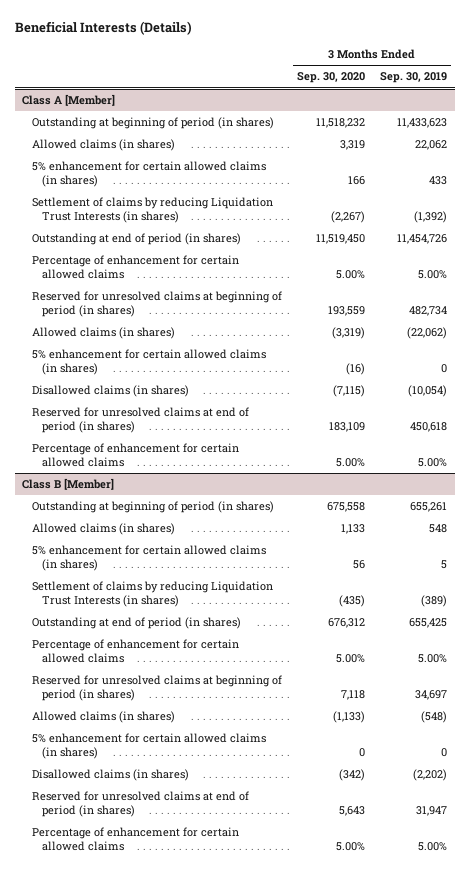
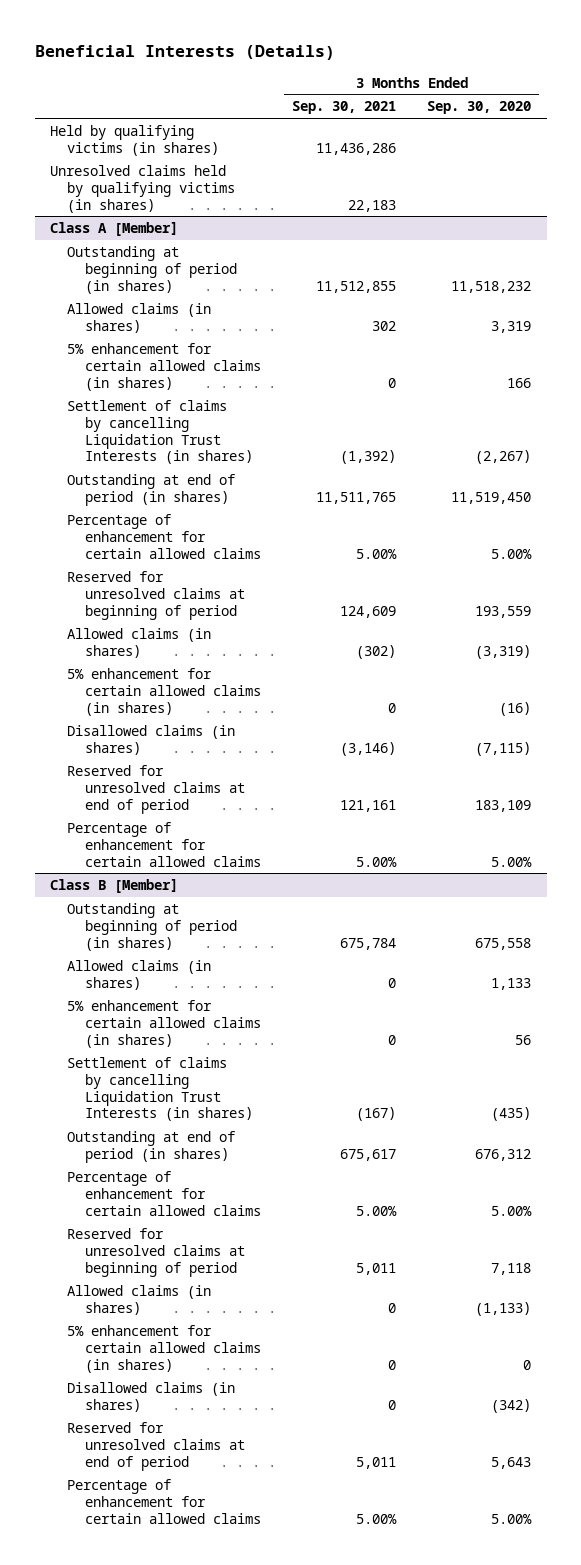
[380,72,448,84] Sep. 30, 2019 -> none
none -> [291,101,396,115] Sep. 30, 2021
none -> [50,124,220,156] Held by qualifying victims (in shares)
none -> [50,164,236,213] Unresolved claims held by qualifying victims (in shares)
[32,197,274,224] Settlement of claims by reducing Liquidation Trust Interests (in shares) -> [67,399,253,465] Settlement of claims by cancelling Liquidation Trust Interests (in shares)
[32,291,283,318] Reserved for unresolved claims at beginning of period (in shares) -> [67,570,245,620] Reserved for unresolved claims at beginning of period
[32,407,250,434] Reserved for unresolved claims at end of period (in shares) -> [67,764,245,814] Reserved for unresolved claims at end of period
[32,581,274,608] Settlement of claims by reducing Liquidation Trust Interests (in shares) -> [67,1056,253,1122] Settlement of claims by cancelling Liquidation Trust Interests (in shares)
[32,675,283,702] Reserved for unresolved claims at beginning of period (in shares) -> [67,1227,245,1277] Reserved for unresolved claims at beginning of period
[32,791,250,818] Reserved for unresolved claims at end of period (in shares) -> [67,1421,245,1471] Reserved for unresolved claims at end of period

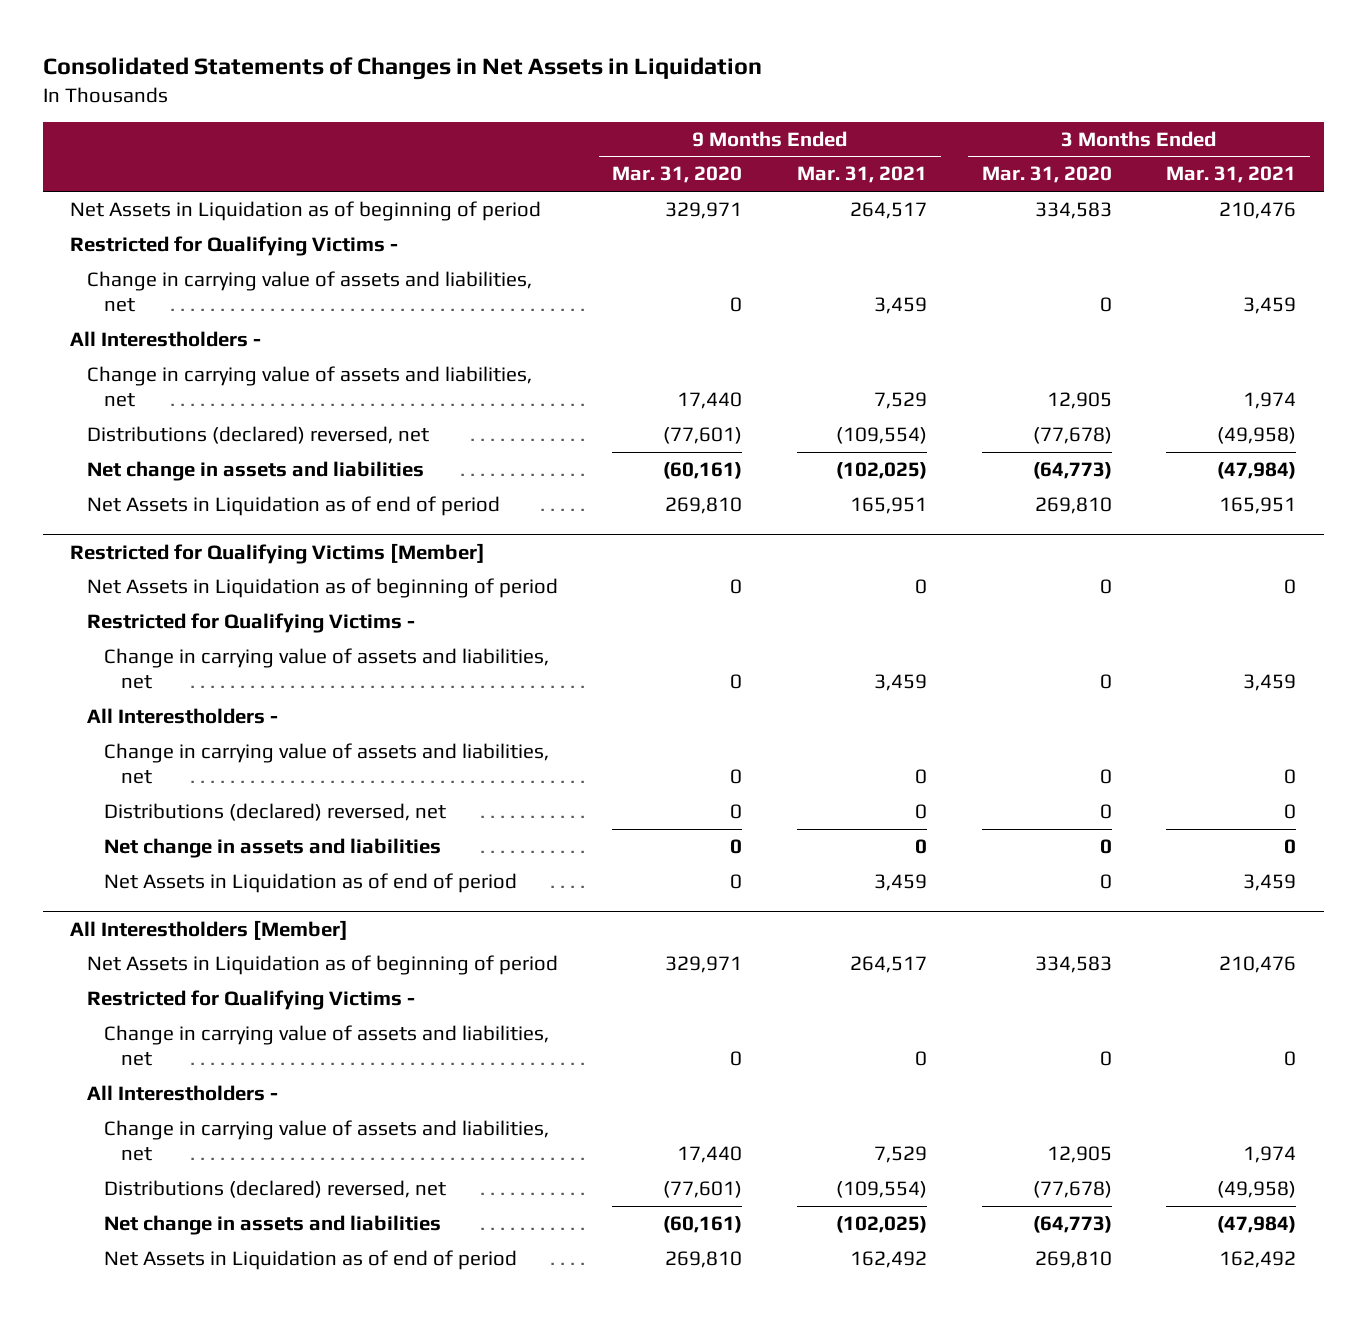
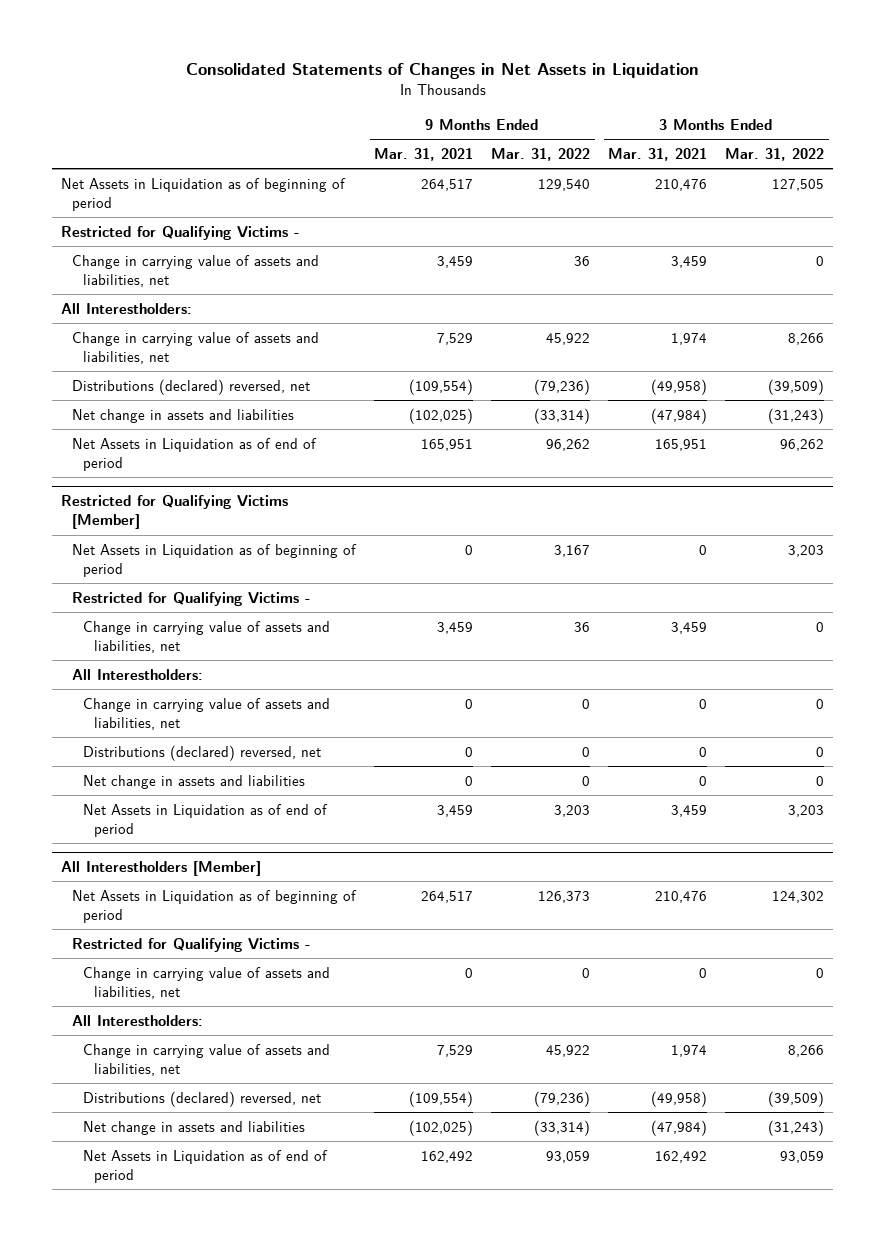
[612,166,743,184] Mar. 31, 2020 -> none
[981,166,1112,184] Mar. 31, 2020 -> none
none -> [491,147,591,161] Mar. 31, 2022
none -> [725,147,825,161] Mar. 31, 2022
[69,330,261,347] All Interestholders - -> [61,302,193,314] All Interestholders:
[86,707,278,724] All Interestholders - -> [72,668,204,680] All Interestholders:
[86,1084,278,1101] All Interestholders - -> [72,1014,204,1026] All Interestholders:

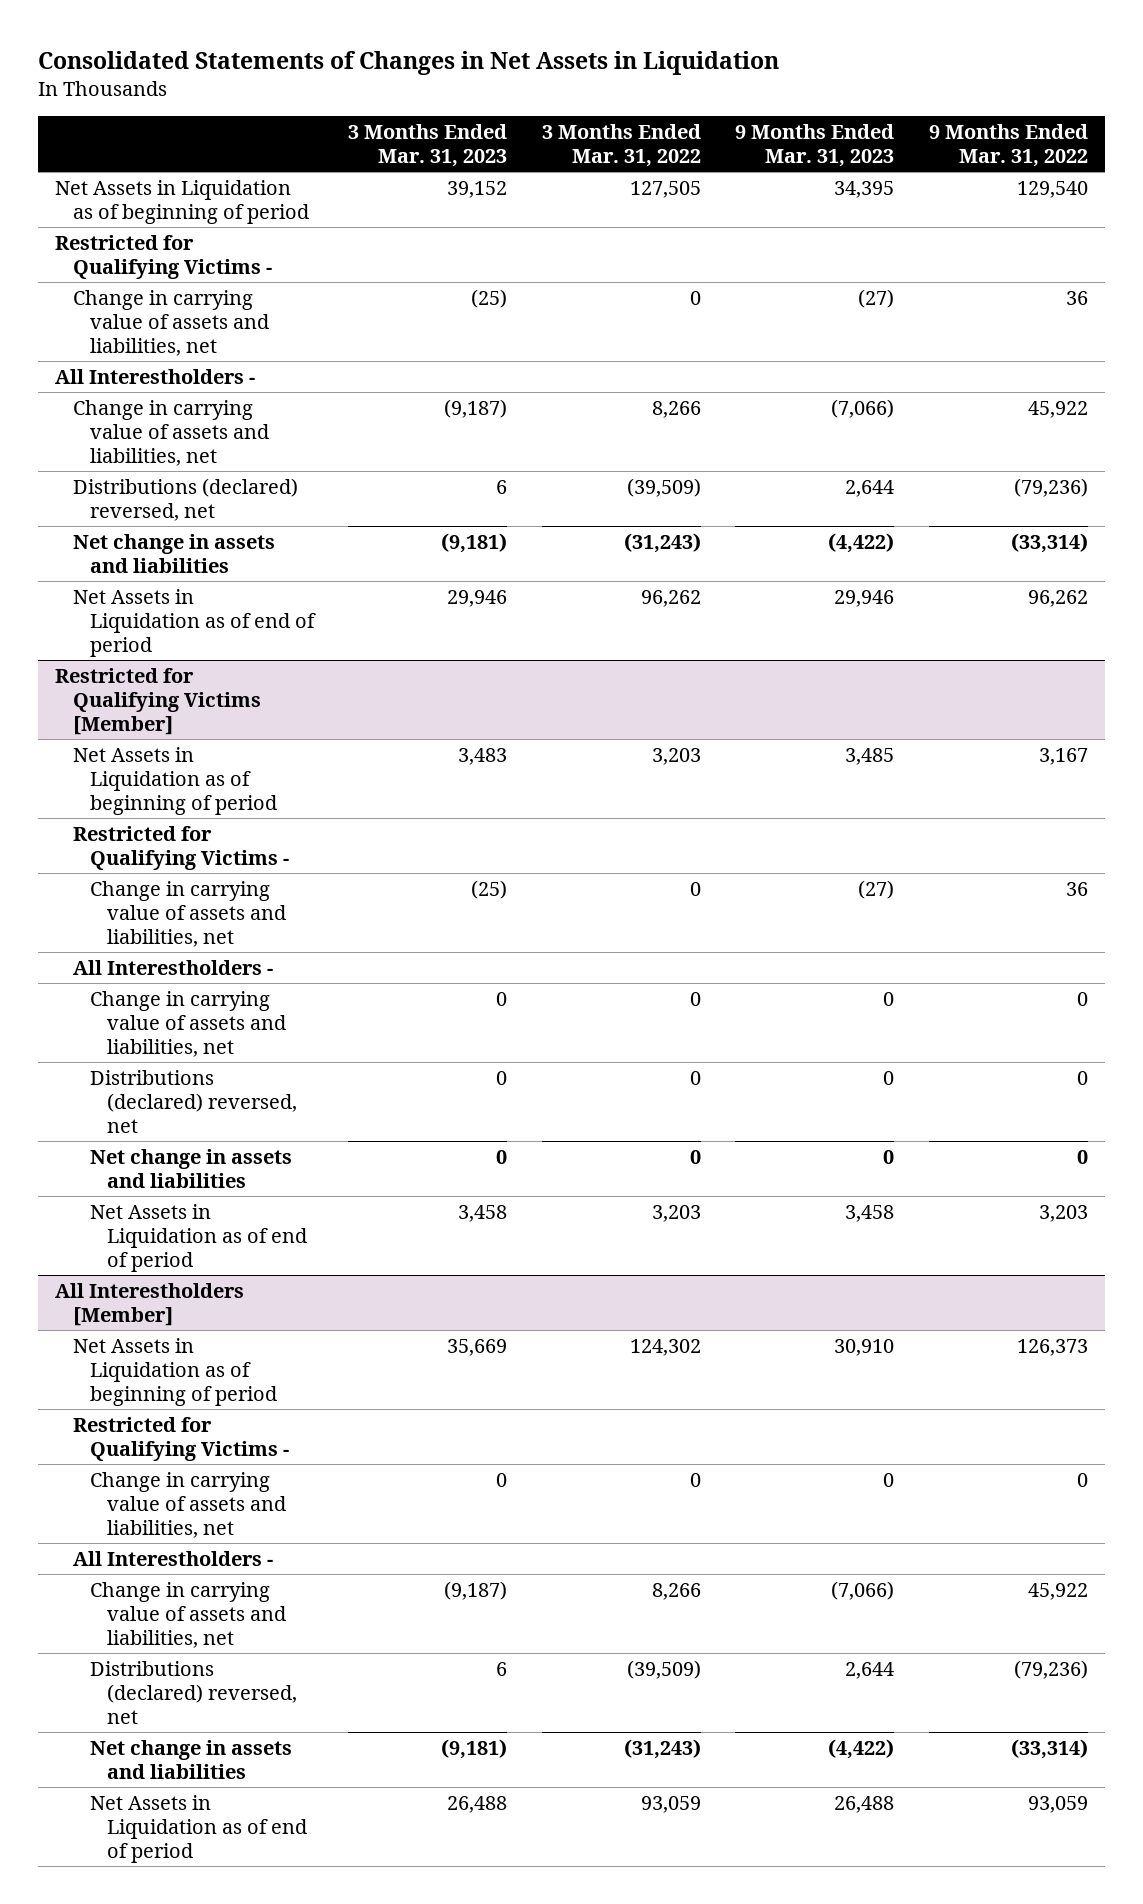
[374,147,474,161] Mar. 31, 2021 -> none
[608,147,708,161] Mar. 31, 2021 -> none
none -> [348,124,508,168] 3 Months Ended Mar. 31, 2023
none -> [735,124,895,168] 9 Months Ended Mar. 31, 2023
[61,302,193,314] All Interestholders: -> [55,368,256,384] All Interestholders -
[72,668,204,680] All Interestholders: -> [72,959,273,975] All Interestholders -
[72,1014,204,1026] All Interestholders: -> [72,1550,273,1566] All Interestholders -

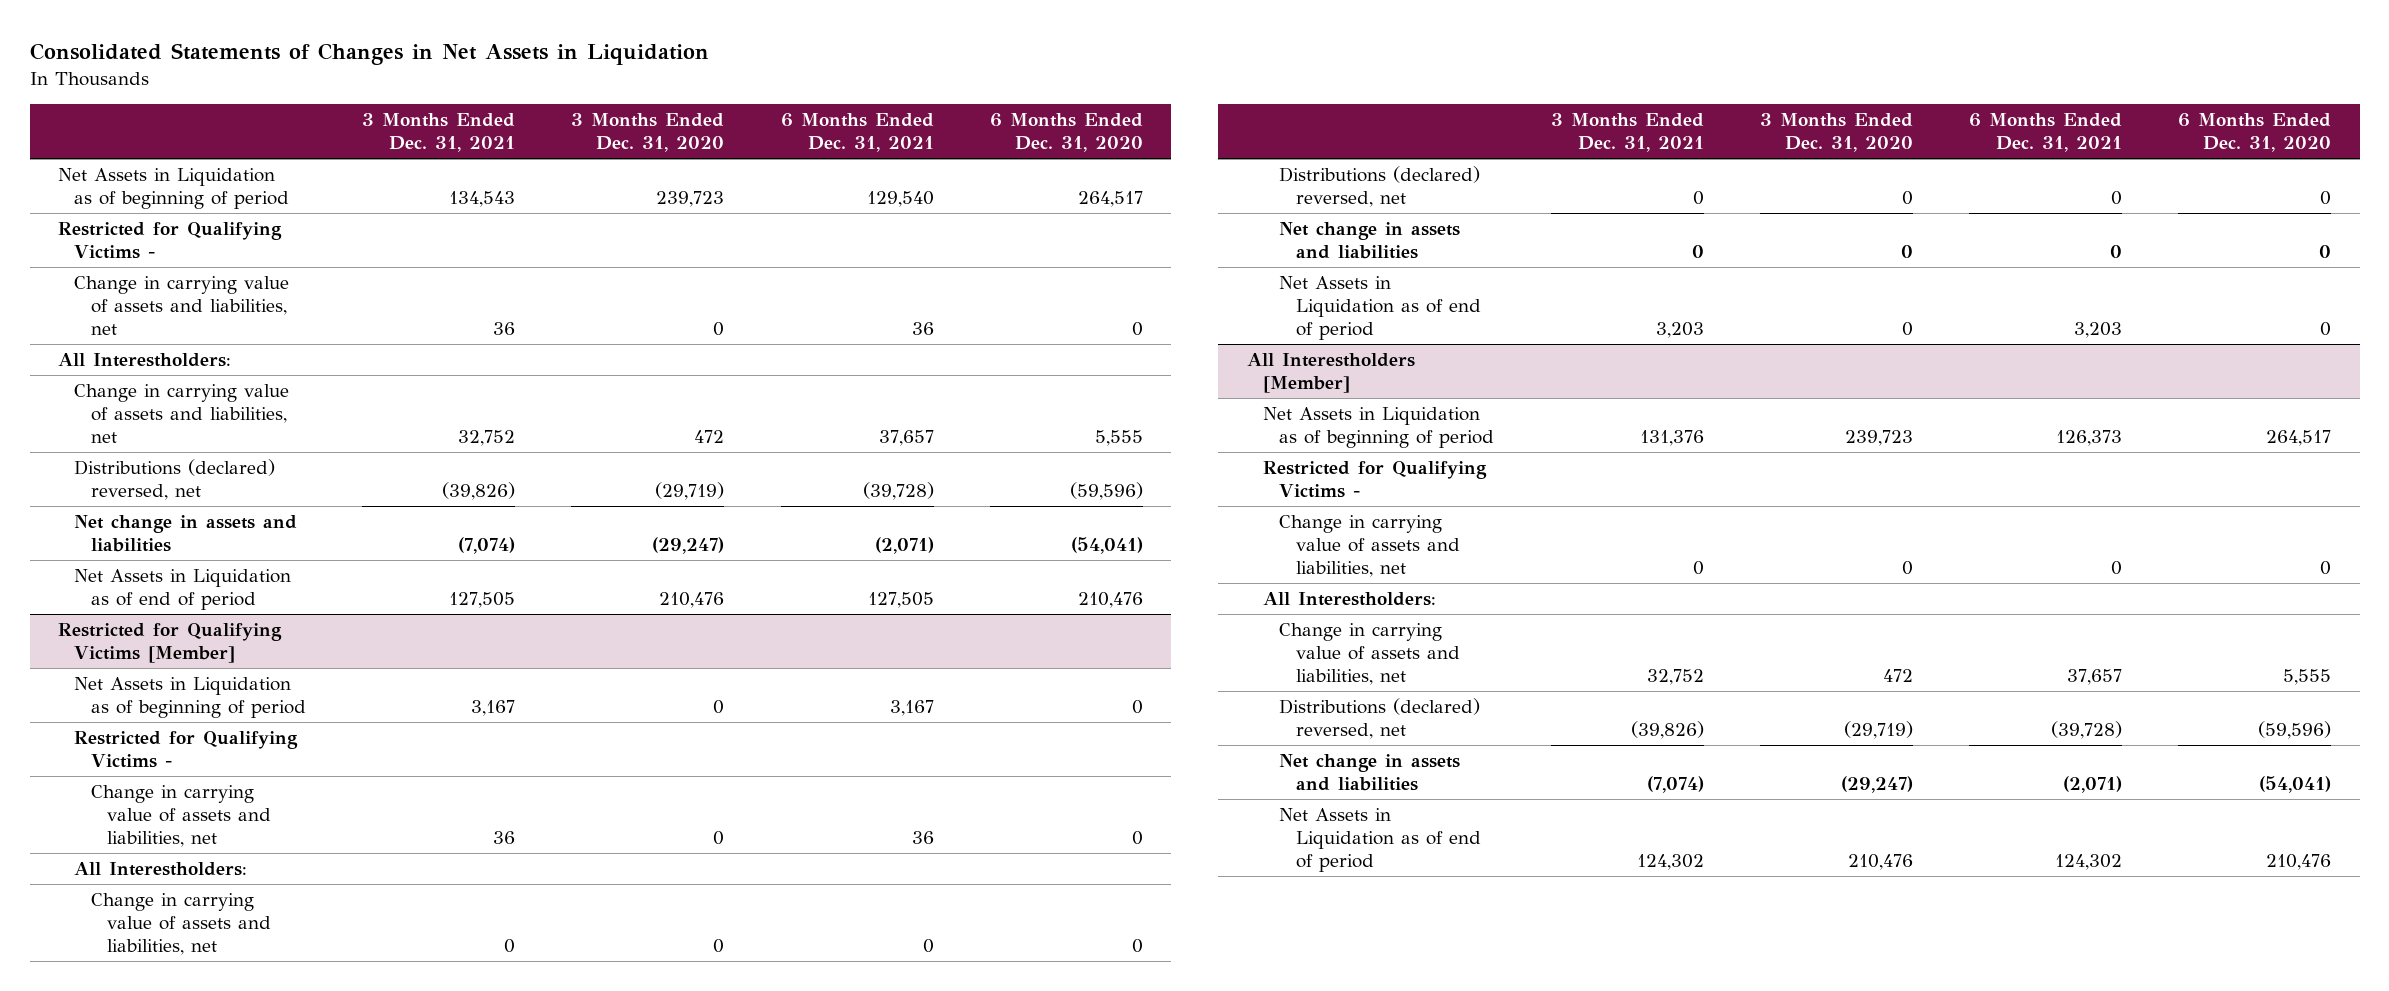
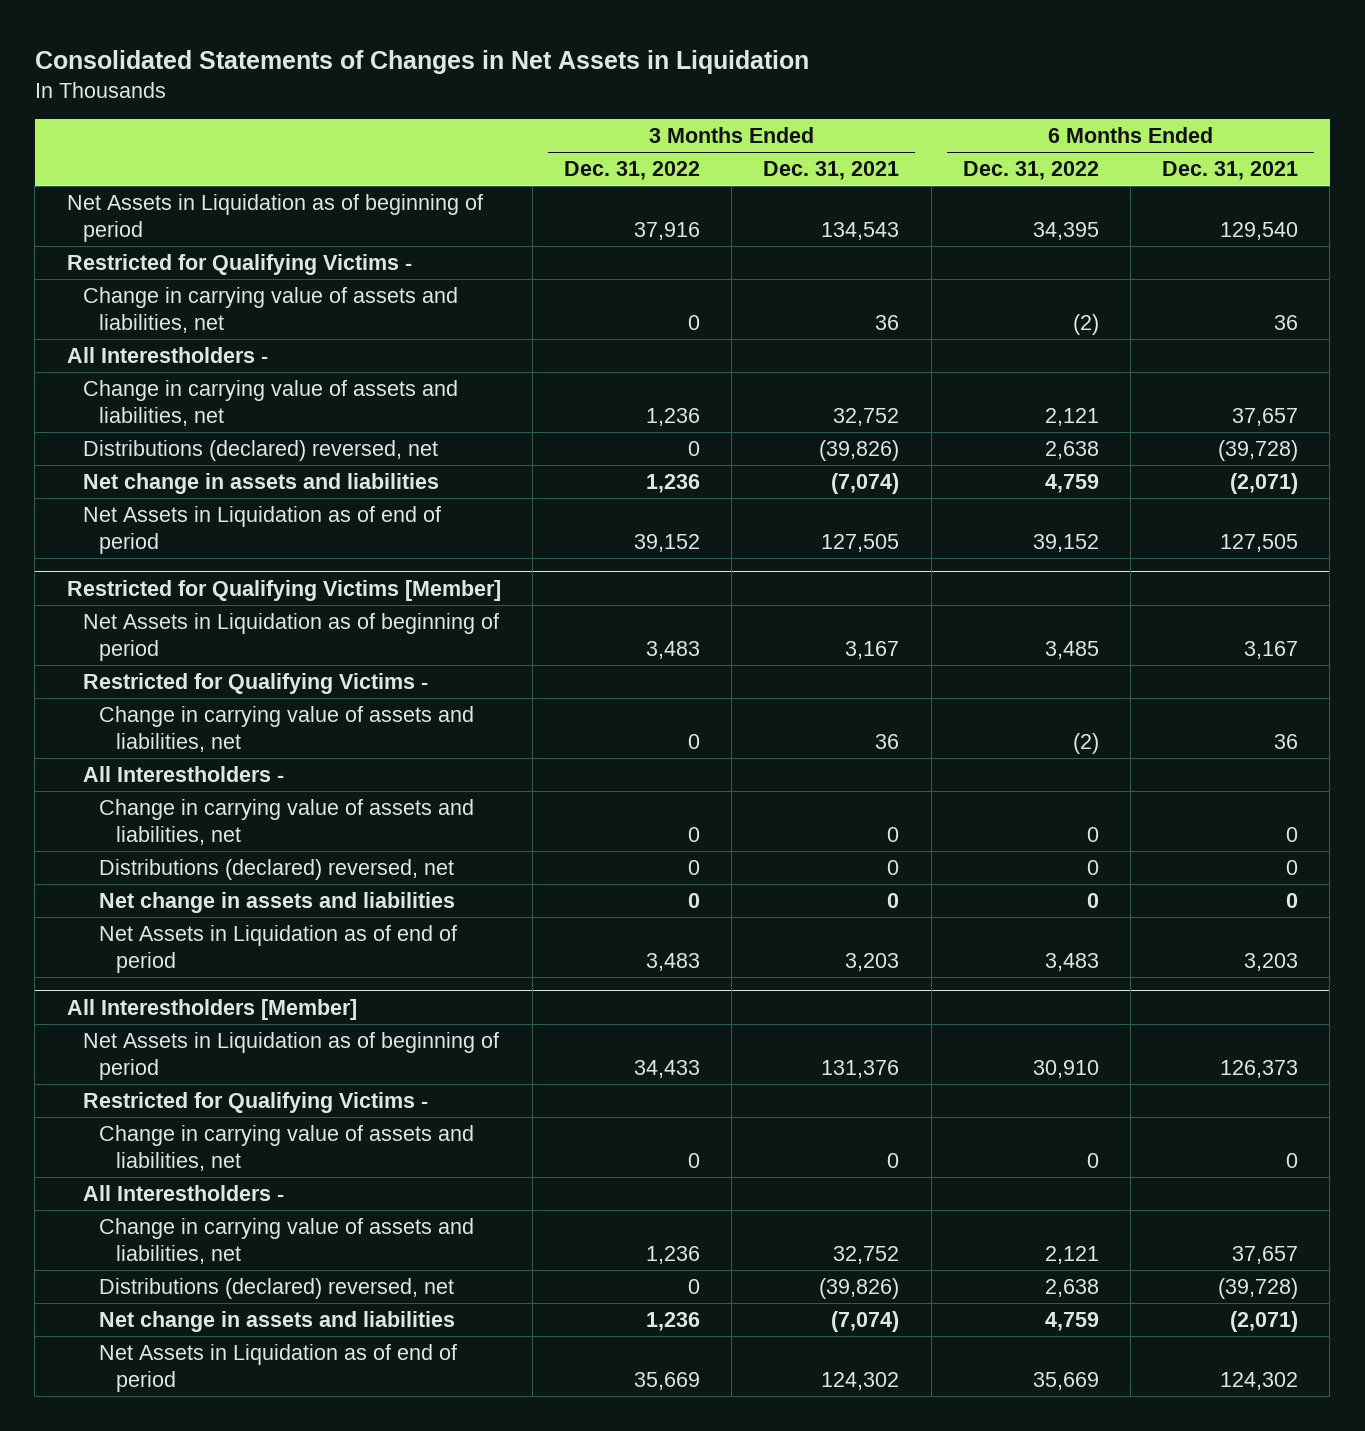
[571,113,725,153] 3 Months Ended Dec. 31, 2020 -> none
[989,113,1143,153] 6 Months Ended Dec. 31, 2020 -> none
none -> [564,161,701,181] Dec. 31, 2022
none -> [962,161,1099,181] Dec. 31, 2022
[57,353,231,368] All Interestholders: -> [66,346,268,363] All Interestholders -
[74,862,248,877] All Interestholders: -> [82,765,284,782] All Interestholders -
[1262,592,1436,607] All Interestholders: -> [82,1184,284,1201] All Interestholders -

